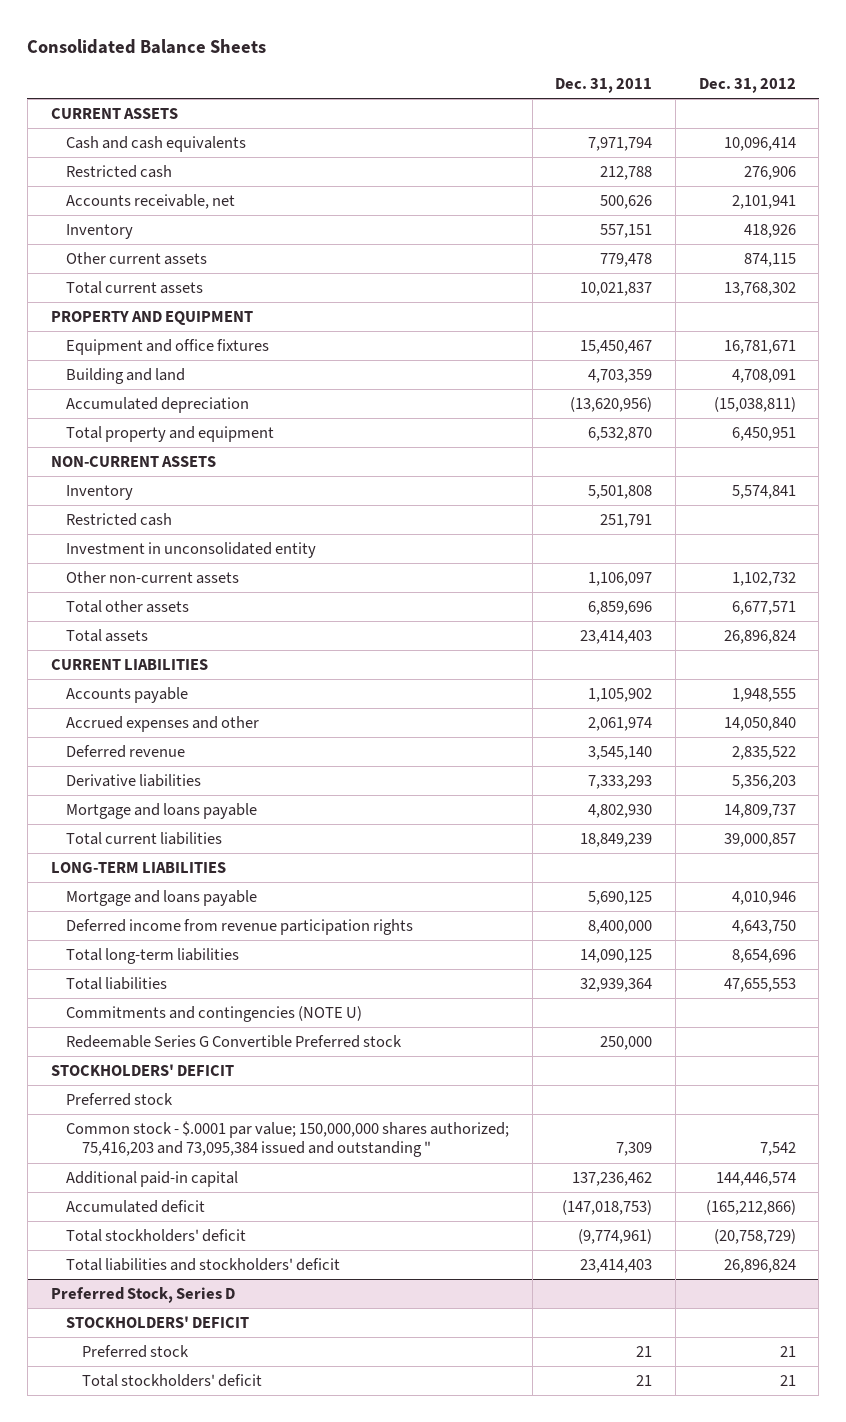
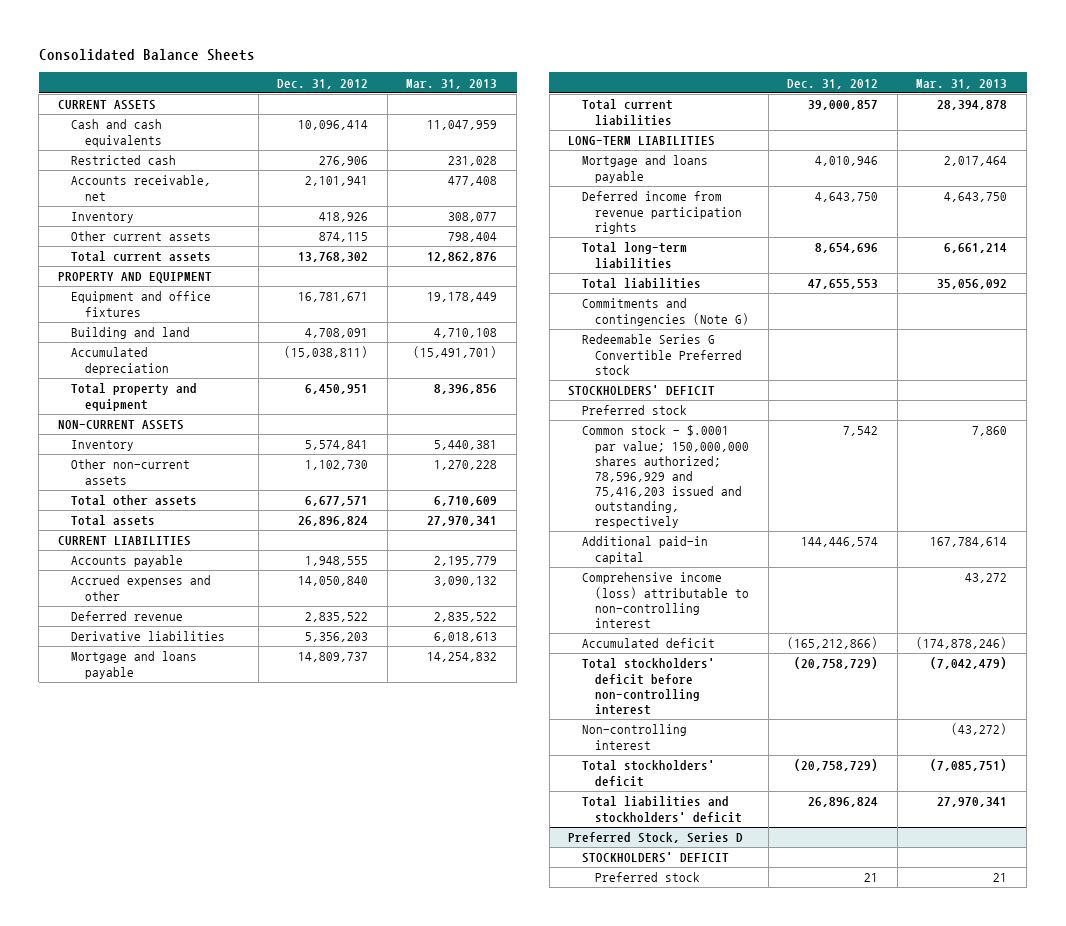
[555,77,653,93] Dec. 31, 2011 -> none
none -> [406,78,498,89] Mar. 31, 2013
[66,512,173,526] Restricted cash -> none
[66,541,317,558] Investment in unconsolidated entity -> none
[731,571,796,586] 1,102,732 -> [305,460,369,471] 1,102,730
[66,1005,363,1022] Commitments and contingencies (NOTE U) -> [581,298,749,326] Commitments and contingencies (Note G)
[66,1120,510,1158] Common stock - $.0001 par value; 150,000,000 shares authorized; 75,416,203 and 73,095,384 issued and outstanding " -> [581,425,749,529] Common stock - $.0001 par value; 150,000,000 shares authorized; 78,596,929 and 75,416,203 issued and outstanding, respectively
none -> [581,572,749,628] Comprehensive income (loss) attributable to non-controlling interest
none -> [581,658,715,715] Total stockholders' deficit before non-controlling interest
none -> [581,724,687,750] Non-controlling interest
[81,1373,262,1387] Total stockholders' deficit -> none

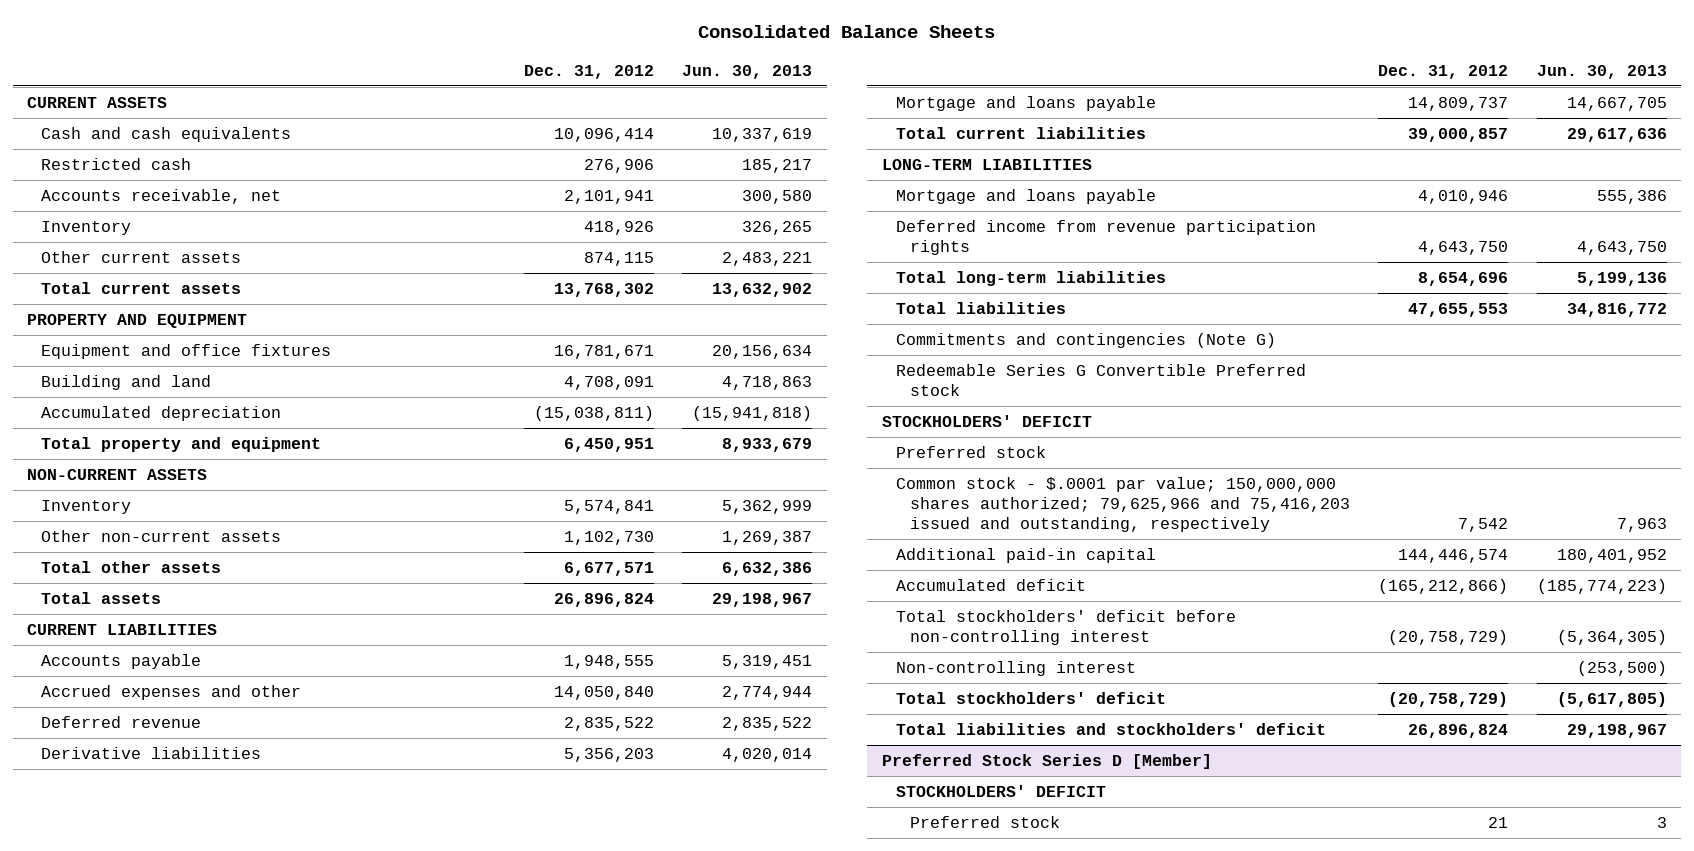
[406,78,498,89] Mar. 31, 2013 -> none
none -> [682,64,813,79] Jun. 30, 2013
[581,425,749,529] Common stock - $.0001 par value; 150,000,000 shares authorized; 78,596,929 and 75,416,203 issued and outstanding, respectively -> [895,476,1351,533] Common stock - $.0001 par value; 150,000,000 shares authorized; 79,625,966 and 75,416,203 issued and outstanding, respectively
[581,572,749,628] Comprehensive income (loss) attributable to non-controlling interest -> none
[568,832,744,844] Preferred Stock, Series D -> [881,753,1212,769] Preferred Stock Series D [Member]

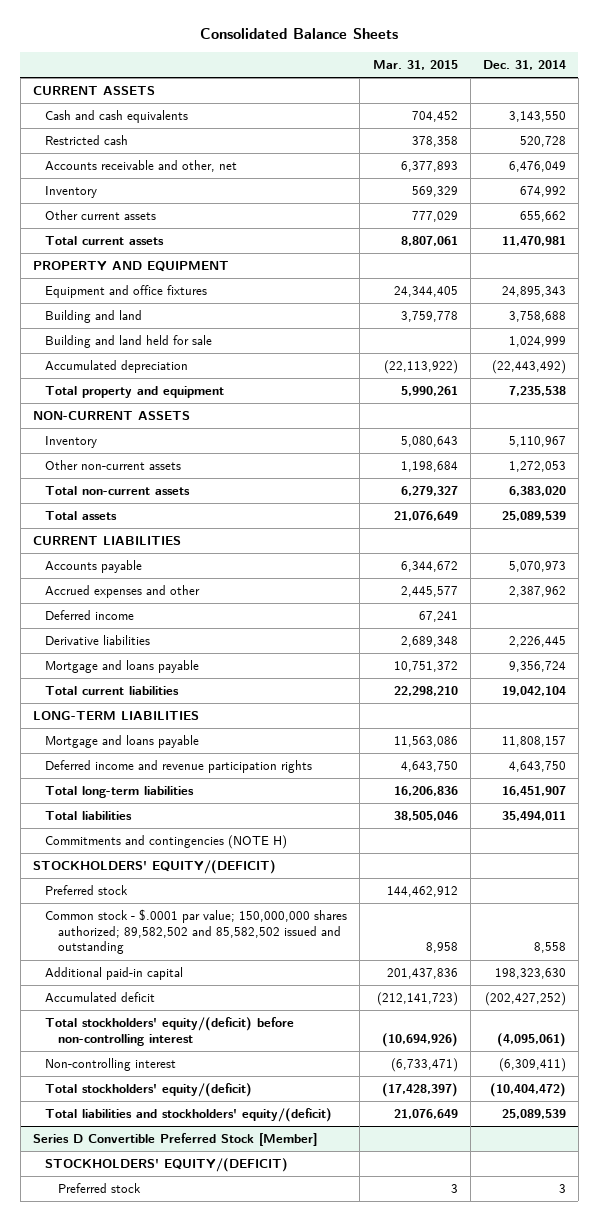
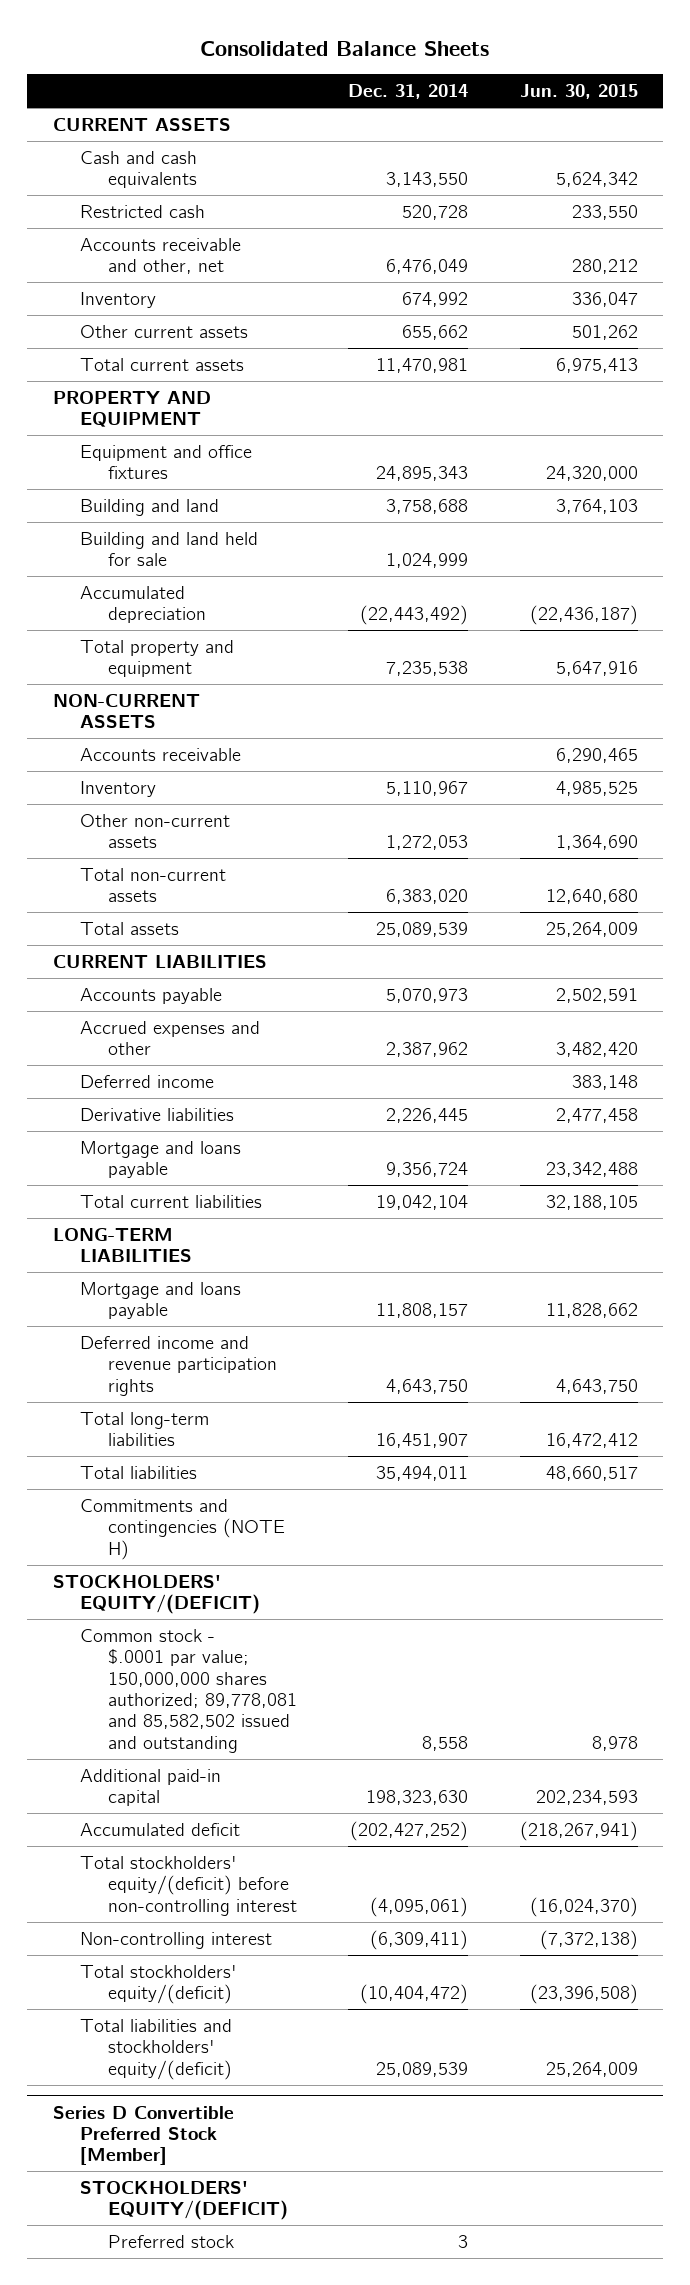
[372,59,458,70] Mar. 31, 2015 -> none
none -> [519,84,638,100] Jun. 30, 2015
none -> [80,747,242,761] Accounts receivable
[45,885,129,896] Preferred stock -> none
[45,909,348,955] Common stock - $.0001 par value; 150,000,000 shares authorized; 89,582,502 and 85,582,502 issued and outstanding -> [80,1628,297,1753] Common stock - $.0001 par value; 150,000,000 shares authorized; 89,778,081 and 85,582,502 issued and outstanding

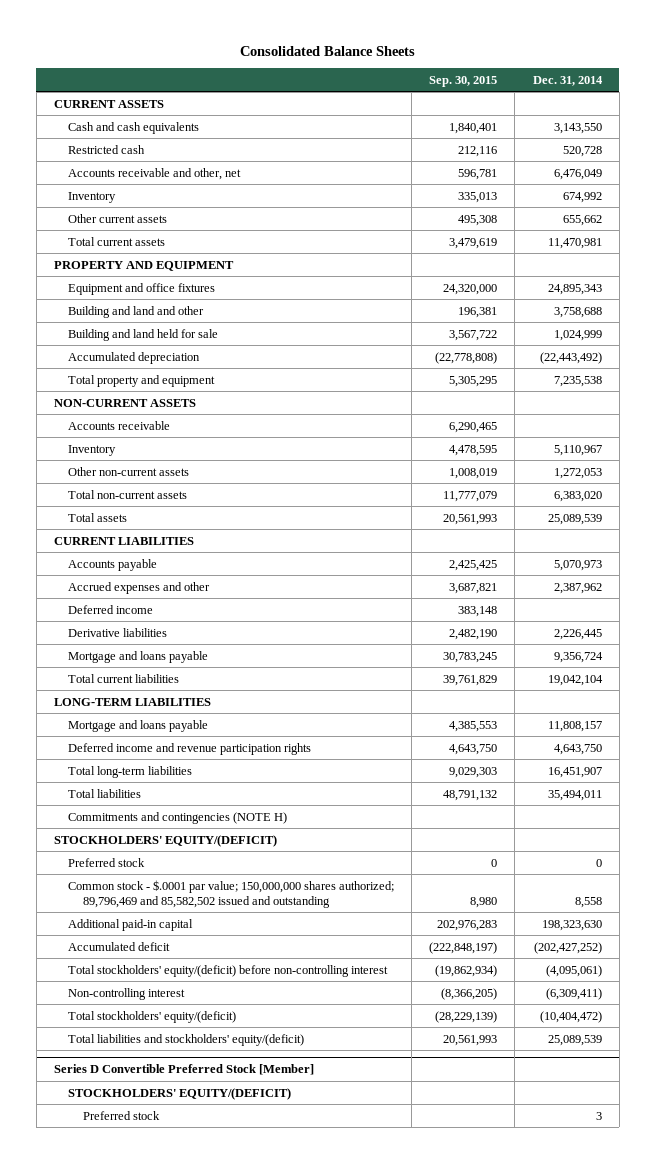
[519,84,638,100] Jun. 30, 2015 -> none
none -> [429,75,498,87] Sep. 30, 2015
[80,498,220,516] Building and land -> [68,305,205,318] Building and land and other
none -> [68,857,146,867] Preferred stock
[80,1628,297,1753] Common stock - $.0001 par value; 150,000,000 shares authorized; 89,778,081 and 85,582,502 issued and outstanding -> [68,879,395,908] Common stock - $.0001 par value; 150,000,000 shares authorized; 89,796,469 and 85,582,502 issued and outstanding

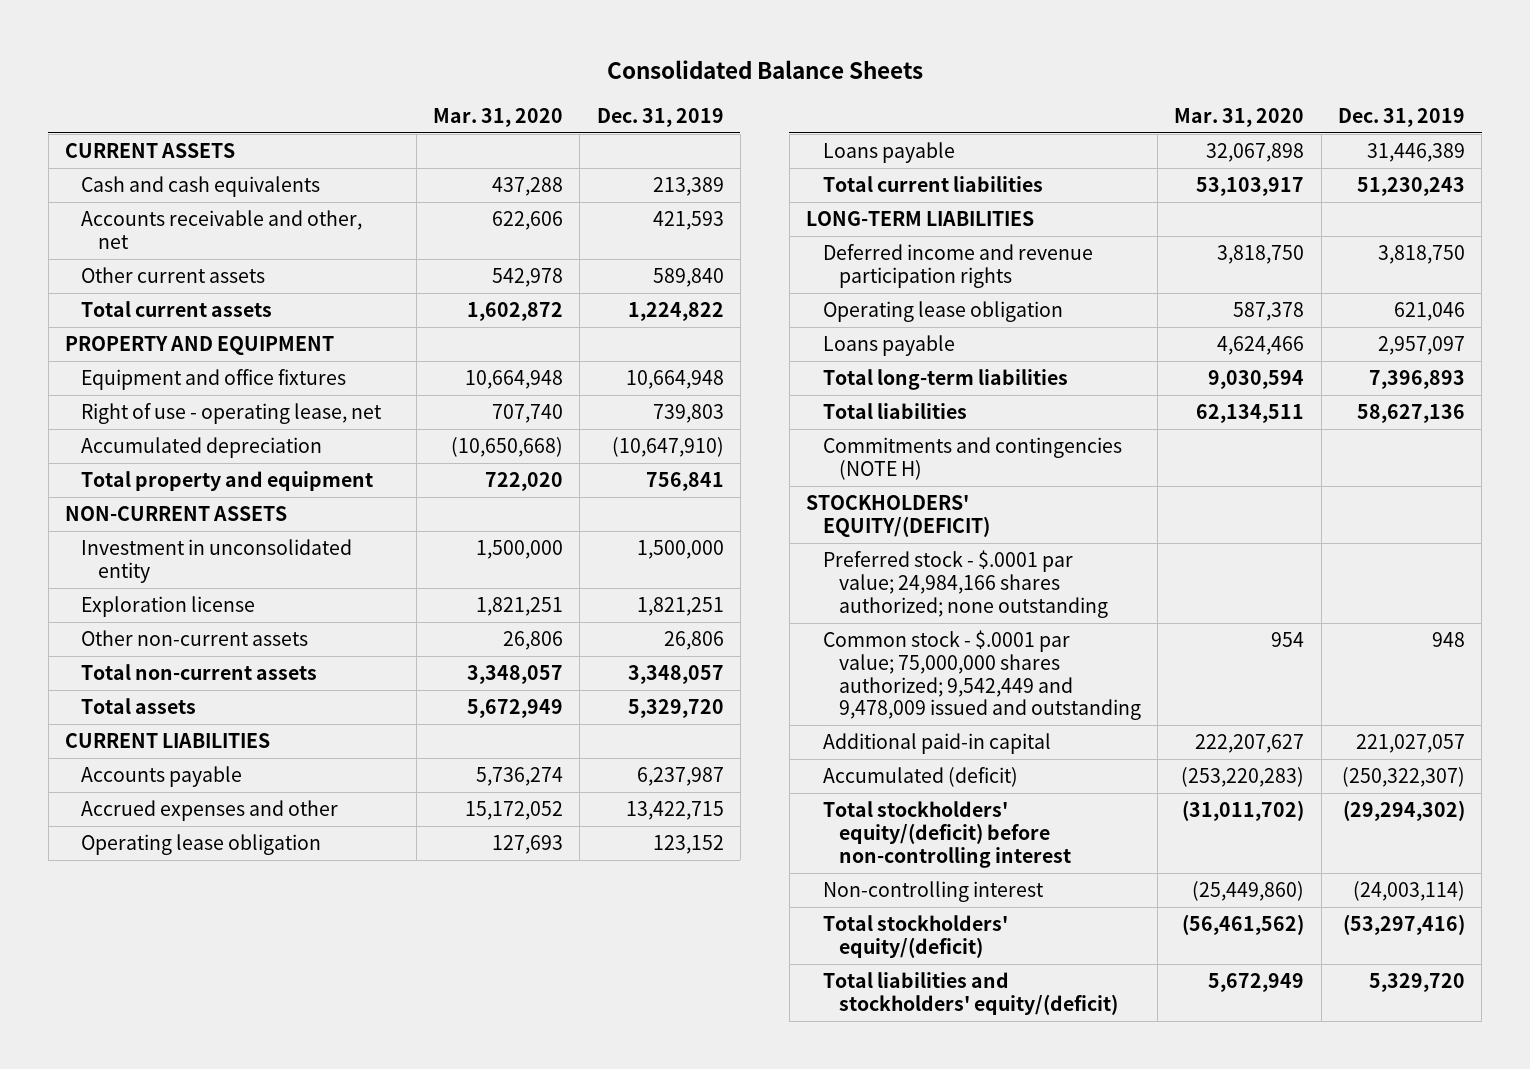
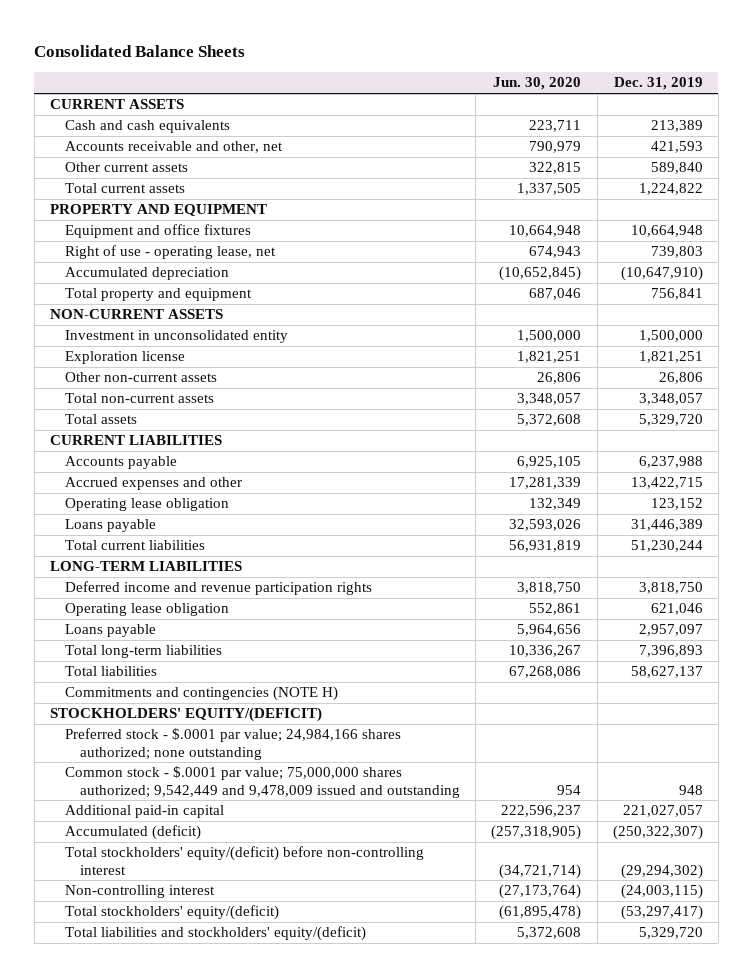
[433,107,564,127] Mar. 31, 2020 -> none
none -> [493,77,582,91] Jun. 30, 2020
[636,767,724,787] 6,237,987 -> [638,456,703,469] 6,237,988
[1356,177,1465,197] 51,230,243 -> [630,540,703,553] 51,230,244
[1356,404,1465,424] 58,627,136 -> [630,666,703,679] 58,627,137
[1352,881,1465,902] (24,003,114) -> [620,884,703,900] (24,003,115)
[1342,914,1465,936] (53,297,416) -> [620,905,703,921] (53,297,417)

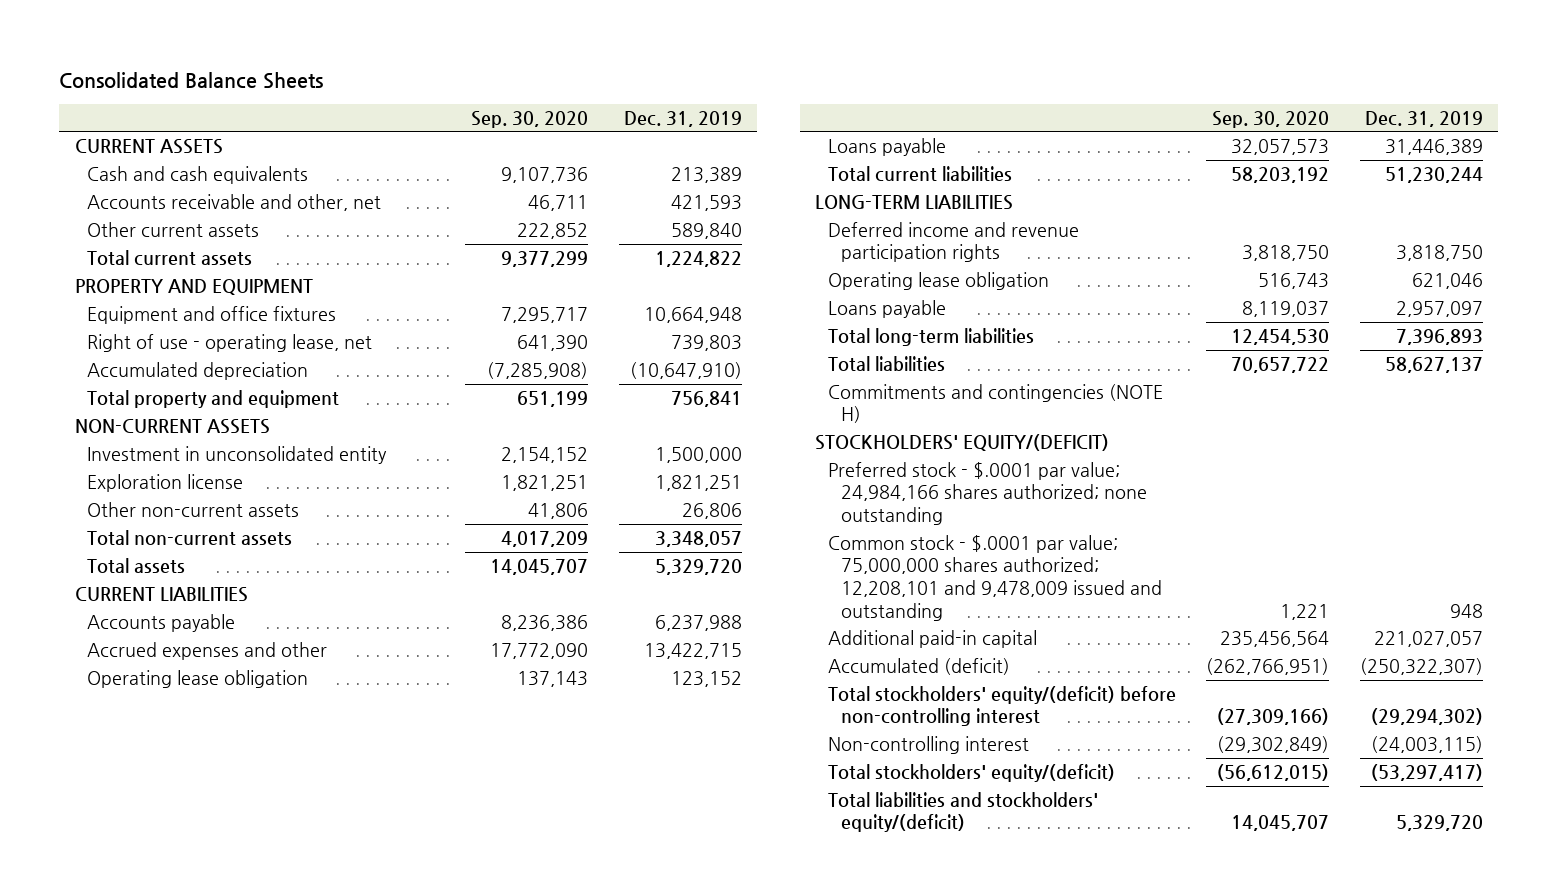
[493,77,582,91] Jun. 30, 2020 -> none
none -> [471,110,589,128] Sep. 30, 2020
[64,766,461,798] Common stock - $.0001 par value; 75,000,000 shares authorized; 9,542,449 and 9,478,009 issued and outstanding -> [828,534,1162,621] Common stock - $.0001 par value; 75,000,000 shares authorized; 12,208,101 and 9,478,009 issued and outstanding

